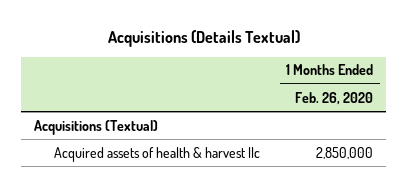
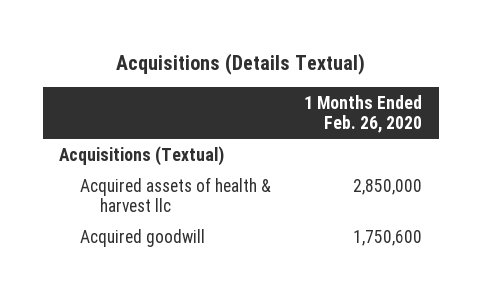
none -> [79,228,205,247] Acquired goodwill

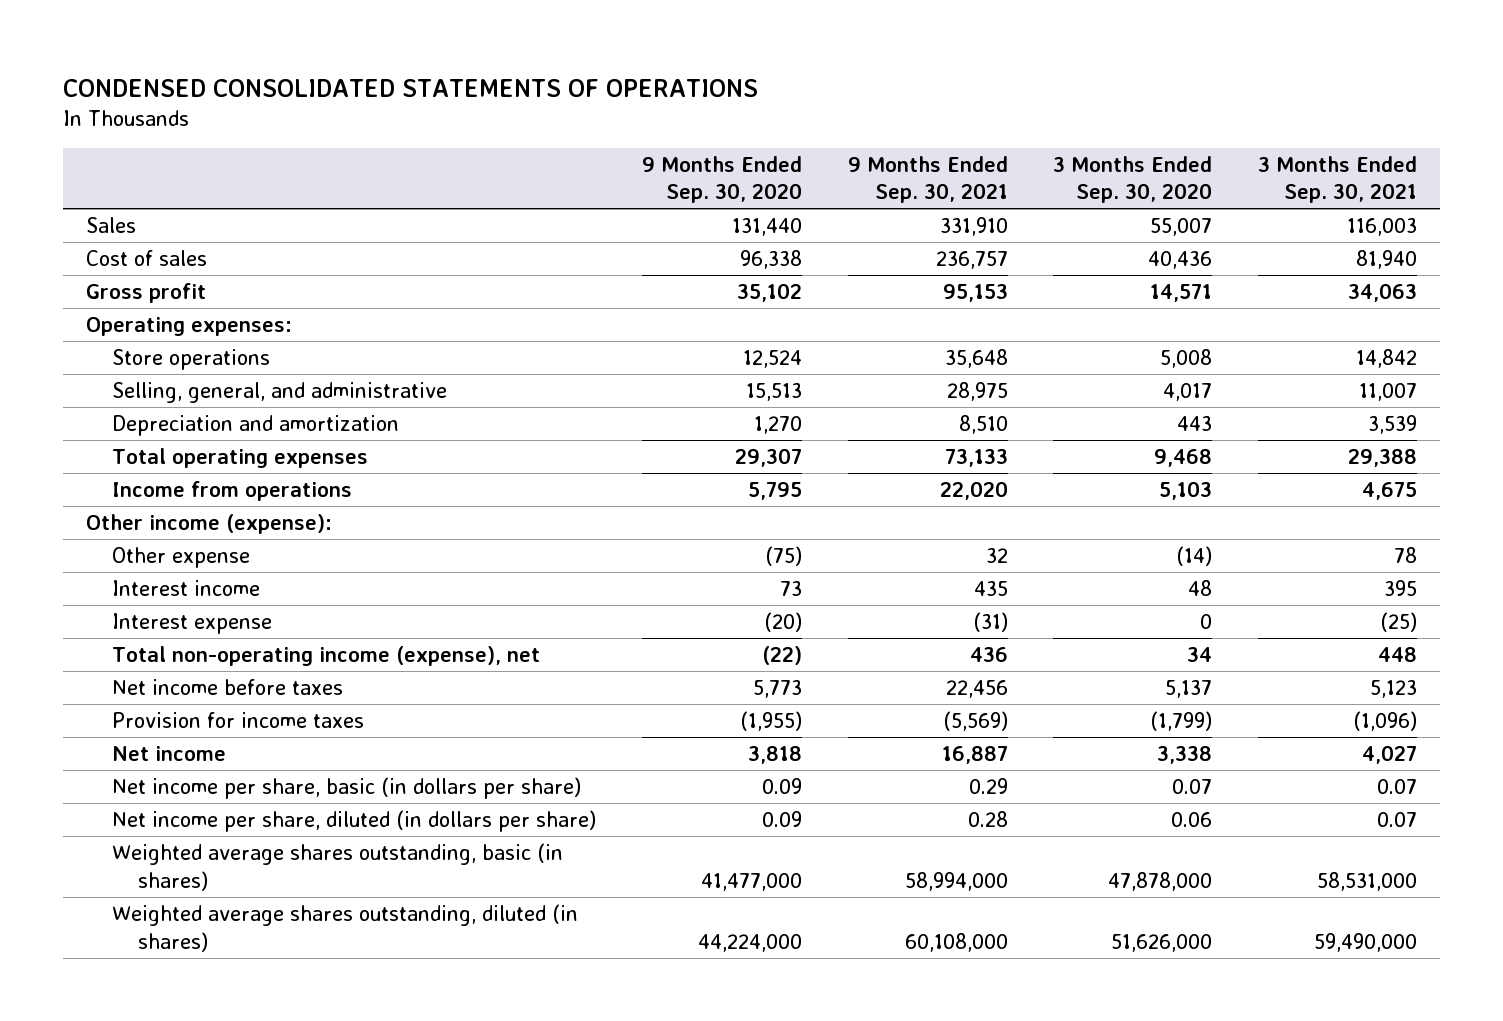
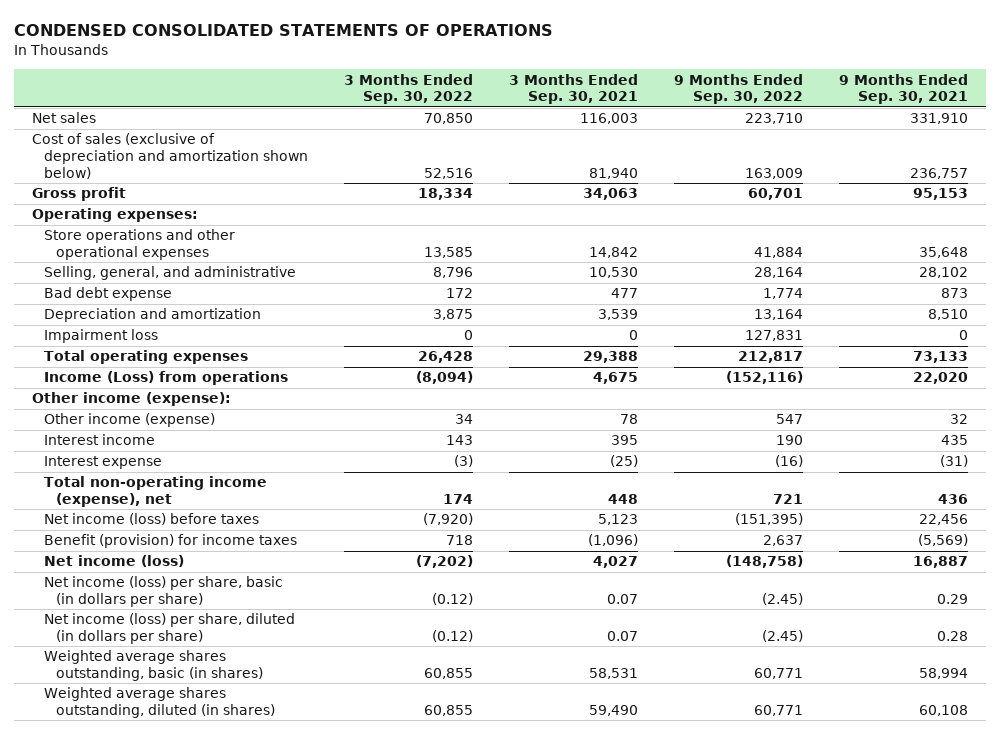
[641,155,802,204] 9 Months Ended Sep. 30, 2020 -> none
[1053,155,1213,204] 3 Months Ended Sep. 30, 2020 -> none
none -> [344,73,474,105] 3 Months Ended Sep. 30, 2022
none -> [673,73,803,105] 9 Months Ended Sep. 30, 2022
[85,216,136,233] Sales -> [32,112,97,124] Net sales
[85,249,207,266] Cost of sales -> [32,133,309,179] Cost of sales (exclusive of depreciation and amortization shown below)
[112,348,271,370] Store operations -> [44,229,236,261] Store operations and other operational expenses
[946,381,1008,401] 28,975 -> [918,267,968,279] 28,102
[1359,382,1418,401] 11,007 -> [588,267,638,279] 10,530
none -> [44,287,173,302] Bad debt expense
none -> [44,329,159,344] Impairment loss
[112,480,353,501] Income from operations -> [44,371,289,386] Income (Loss) from operations
[112,546,251,568] Other expense -> [44,413,216,428] Other income (expense)
[112,678,344,695] Net income before taxes -> [44,513,260,526] Net income (loss) before taxes
[112,711,365,728] Provision for income taxes -> [44,534,298,549] Benefit (provision) for income taxes
[112,745,227,761] Net income -> [44,555,185,568] Net income (loss)
[112,776,582,799] Net income per share, basic (in dollars per share) -> [44,576,284,608] Net income (loss) per share, basic (in dollars per share)
[112,809,597,832] Net income per share, diluted (in dollars per share) -> [44,613,296,645] Net income (loss) per share, diluted (in dollars per share)
[904,871,1008,891] 58,994,000 -> [918,668,968,680] 58,994
[1317,871,1418,891] 58,531,000 -> [588,668,638,680] 58,531
[904,932,1008,952] 60,108,000 -> [918,705,968,717] 60,108
[1314,932,1418,952] 59,490,000 -> [588,705,638,717] 59,490

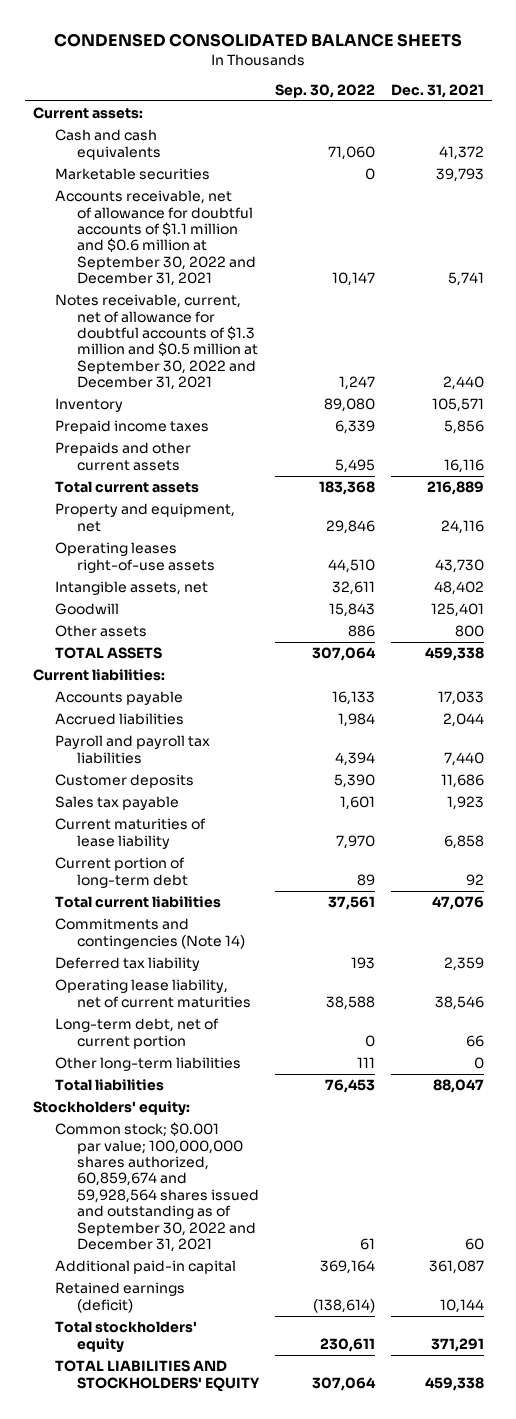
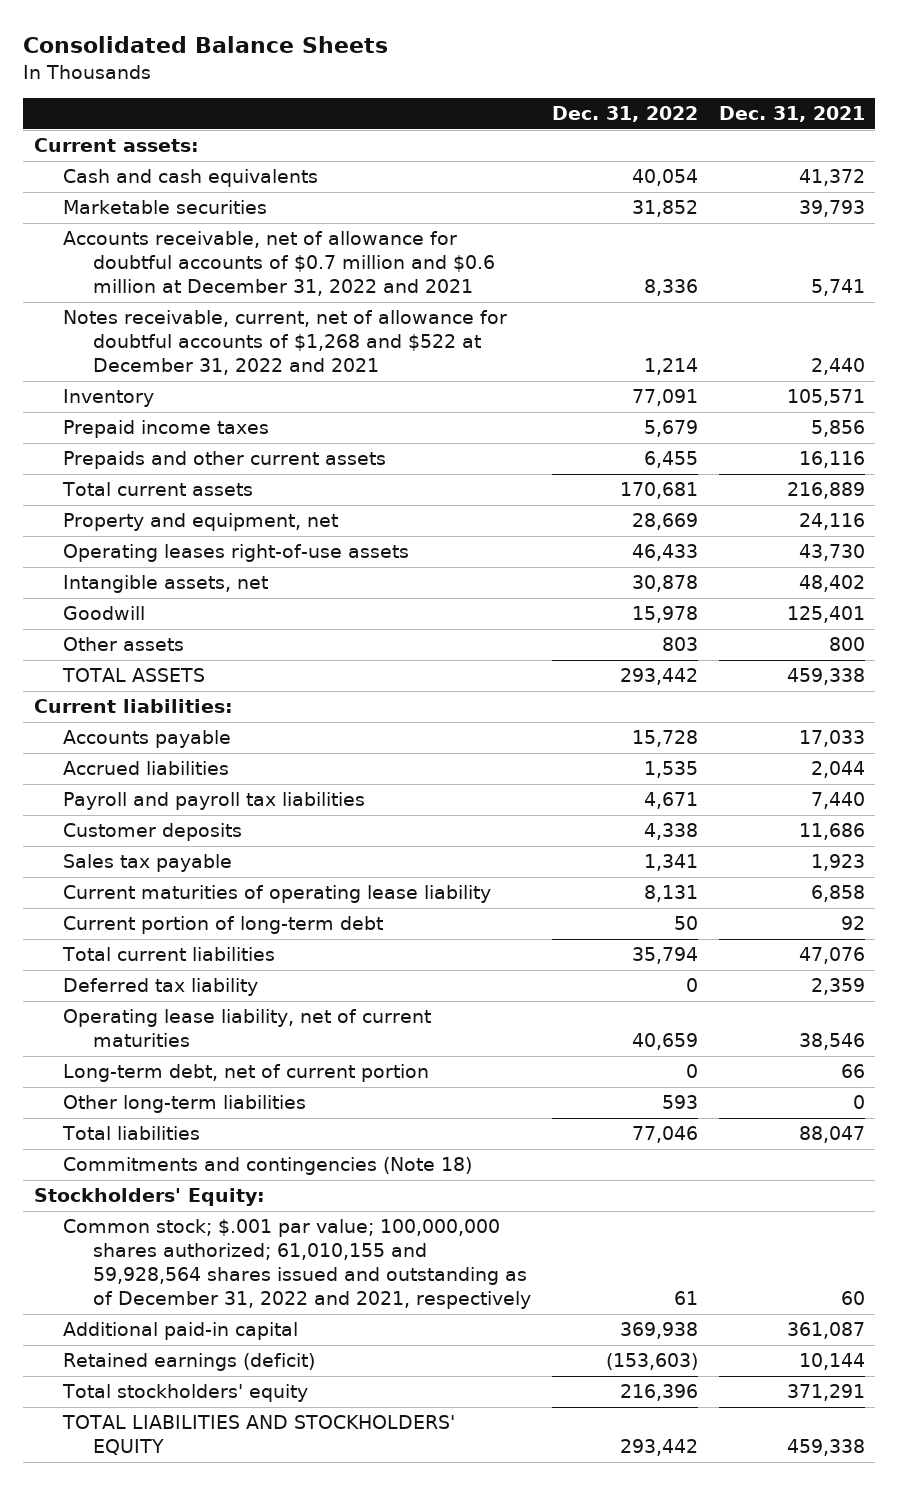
[54,33,463,48] CONDENSED CONSOLIDATED BALANCE SHEETS -> [23,35,389,53] Consolidated Balance Sheets
[274,83,375,98] Sep. 30, 2022 -> none
none -> [551,106,698,123] Dec. 31, 2022
[54,190,256,287] Accounts receivable, net of allowance for doubtful accounts of $1.1 million and $0.6 million at September 30, 2022 and December 31, 2021 -> [63,231,495,297] Accounts receivable, net of allowance for doubtful accounts of $0.7 million and $0.6 million at December 31, 2022 and 2021
[54,294,258,391] Notes receivable, current, net of allowance for doubtful accounts of $1.3 million and $0.5 million at September 30, 2022 and December 31, 2021 -> [63,310,508,376] Notes receivable, current, net of allowance for doubtful accounts of $1,268 and $522 at December 31, 2022 and 2021
[54,818,206,849] Current maturities of lease liability -> [63,885,492,904] Current maturities of operating lease liability
[54,918,245,949] Commitments and contingencies (Note 14) -> none
none -> [63,1157,473,1176] Commitments and contingencies (Note 18)
[32,1101,190,1117] Stockholders' equity: -> [33,1188,265,1207] Stockholders' Equity:
[54,1122,259,1253] Common stock; $0.001 par value; 100,000,000 shares authorized, 60,859,674 and 59,928,564 shares issued and outstanding as of September 30, 2022 and December 31, 2021 -> [63,1219,531,1310] Common stock; $.001 par value; 100,000,000 shares authorized; 61,010,155 and 59,928,564 shares issued and outstanding as of December 31, 2022 and 2021, respectively

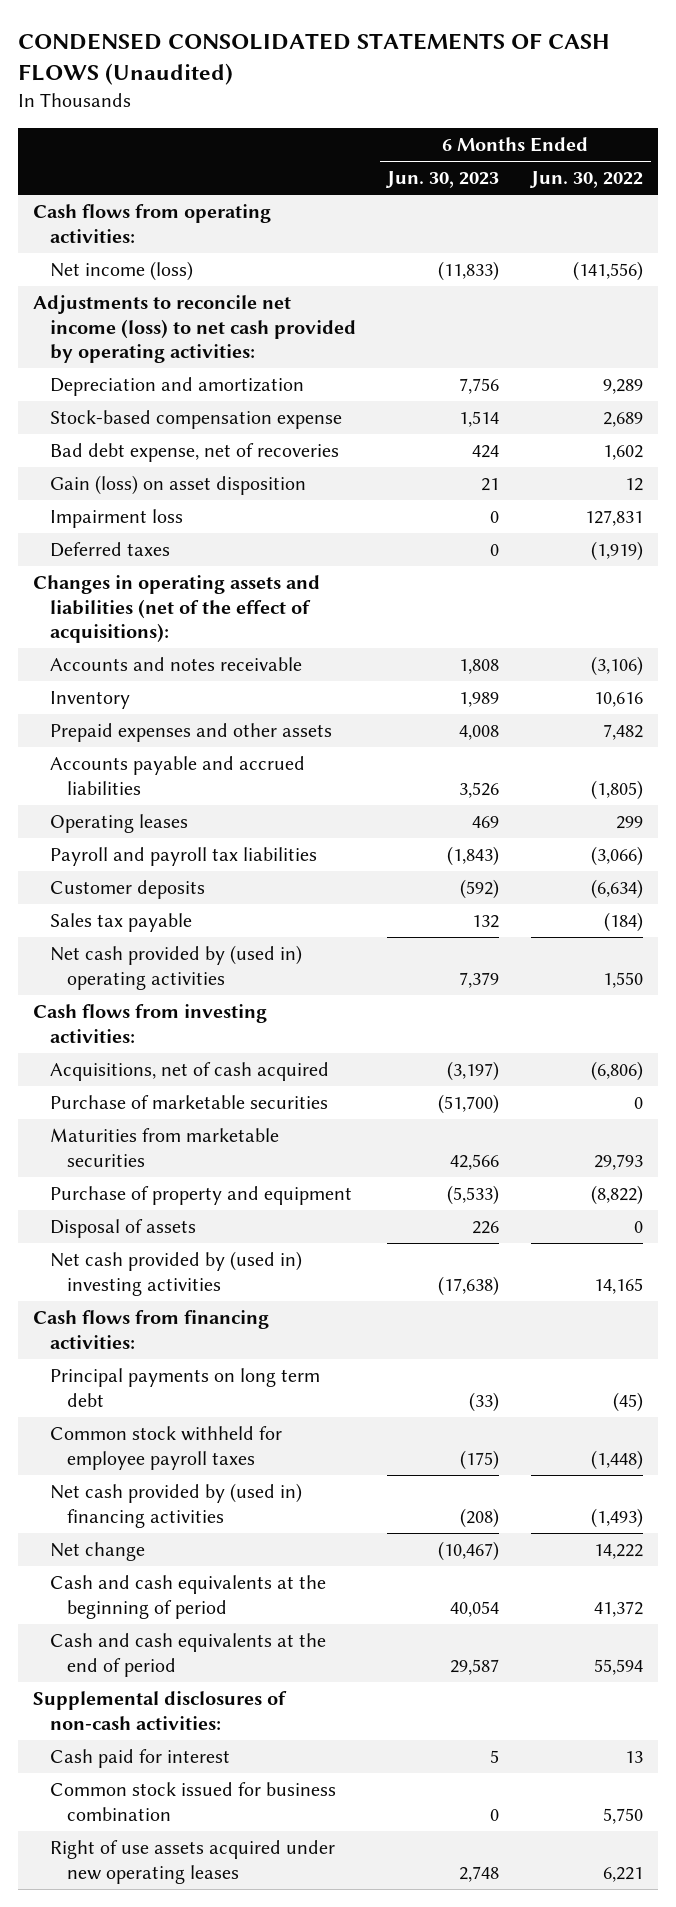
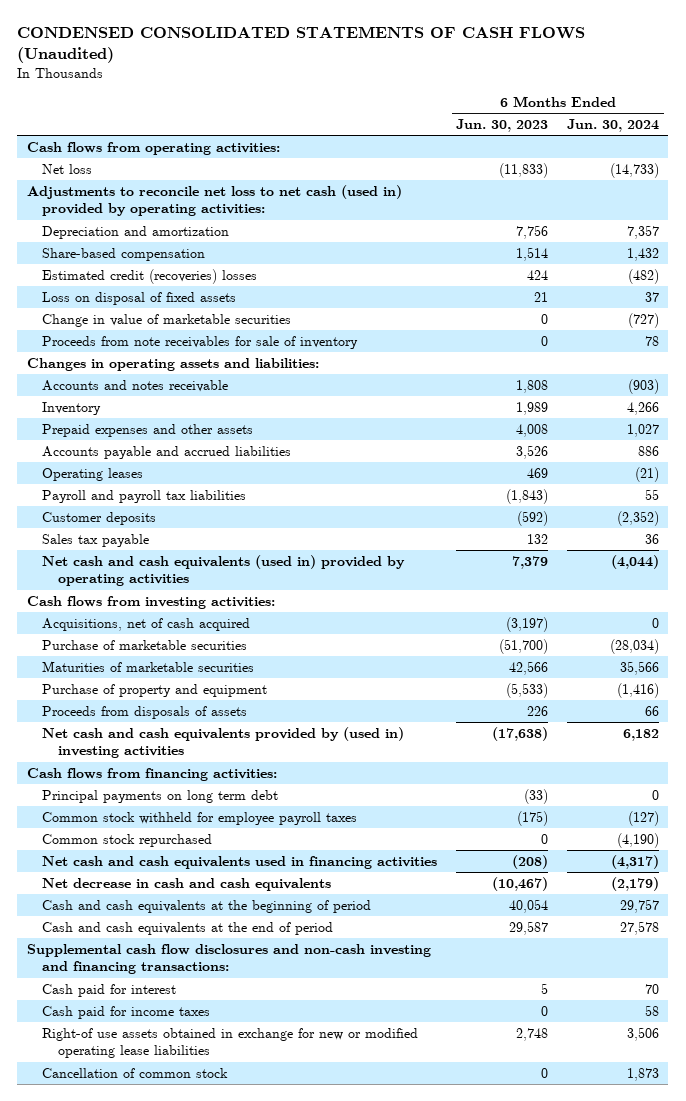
[528,171,643,189] Jun. 30, 2022 -> none
none -> [567,118,660,132] Jun. 30, 2024
[50,261,194,282] Net income (loss) -> [42,163,93,174] Net loss
[33,295,357,364] Adjustments to reconcile net income (loss) to net cash provided by operating activities: -> [26,184,402,217] Adjustments to reconcile net loss to net cash (used in) provided by operating activities:
[50,509,184,529] Impairment loss -> none
[50,542,171,558] Deferred taxes -> none
[50,410,343,430] Stock-based compensation expense -> [42,247,206,261] Share-based compensation
[50,443,340,463] Bad debt expense, net of recoveries -> [42,268,258,284] Estimated credit (recoveries) losses
[50,475,307,496] Gain (loss) on asset disposition -> [42,291,237,305] Loss on disposal of fixed assets
none -> [42,313,292,327] Change in value of marketable securities
none -> [42,335,359,349] Proceeds from note receivables for sale of inventory
[33,575,321,644] Changes in operating assets and liabilities (net of the effect of acquisitions): -> [26,357,319,371] Changes in operating assets and liabilities:
[50,945,303,990] Net cash provided by (used in) operating activities -> [42,554,406,587] Net cash and cash equivalents (used in) provided by operating activities
[50,1128,280,1167] Maturities from marketable securities -> [42,660,255,672] Maturities of marketable securities
[50,1219,197,1239] Disposal of assets -> [42,705,248,719] Proceeds from disposals of assets
[50,1251,303,1296] Net cash provided by (used in) investing activities -> [42,726,405,759] Net cash and cash equivalents provided by (used in) investing activities
none -> [42,833,213,847] Common stock repurchased
[50,1483,303,1528] Net cash provided by (used in) financing activities -> [42,855,438,869] Net cash and cash equivalents used in financing activities
[50,1542,146,1562] Net change -> [42,877,332,891] Net decrease in cash and cash equivalents
[33,1691,288,1730] Supplemental disclosures of non-cash activities: -> [26,943,431,975] Supplemental cash flow disclosures and non-cash investing and financing transactions:
[50,1782,337,1821] Common stock issued for business combination -> none
none -> [42,1005,211,1019] Cash paid for income taxes
[50,1840,336,1884] Right of use assets acquired under new operating leases -> [42,1027,419,1059] Right-of use assets obtained in exchange for new or modified operating lease liabilities
none -> [42,1067,229,1078] Cancellation of common stock

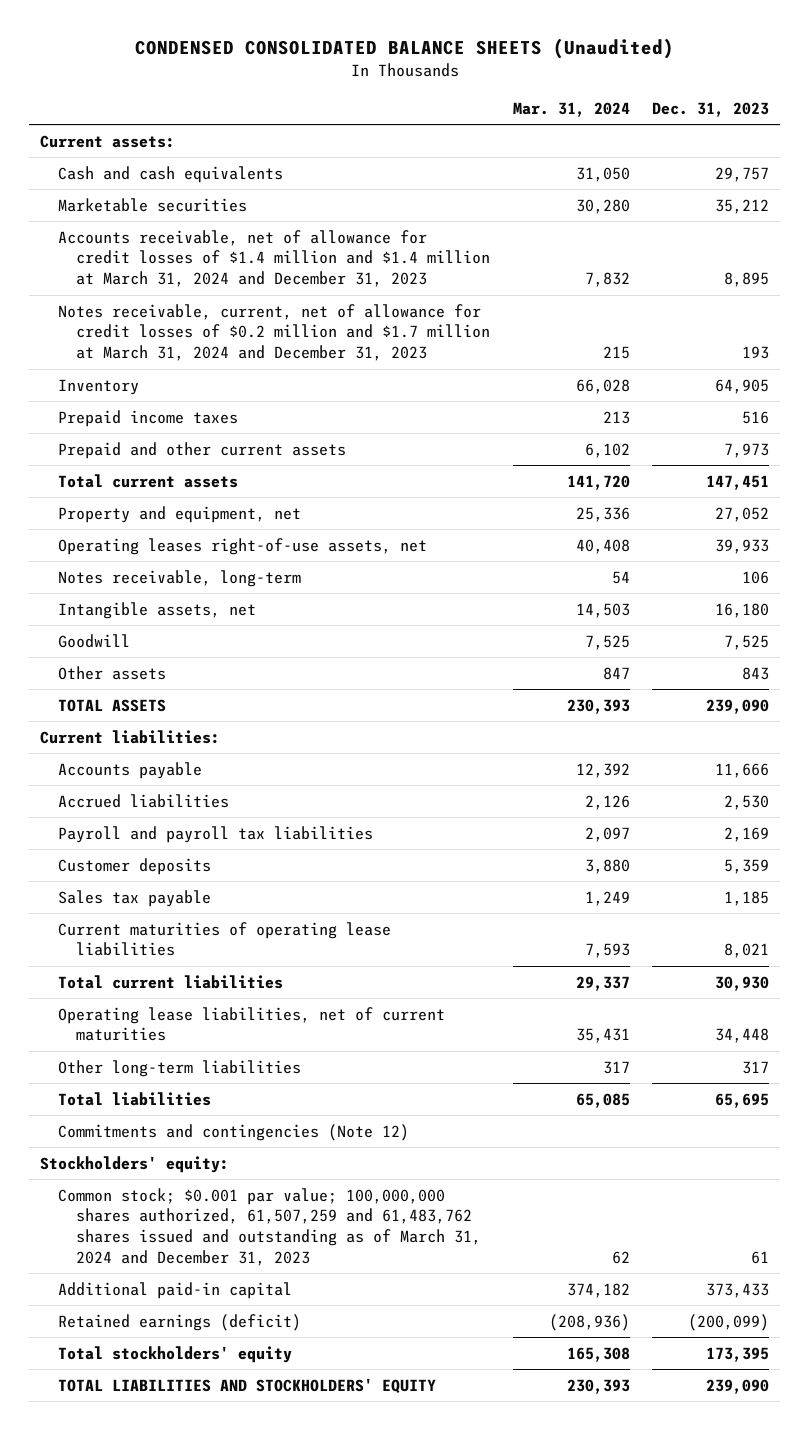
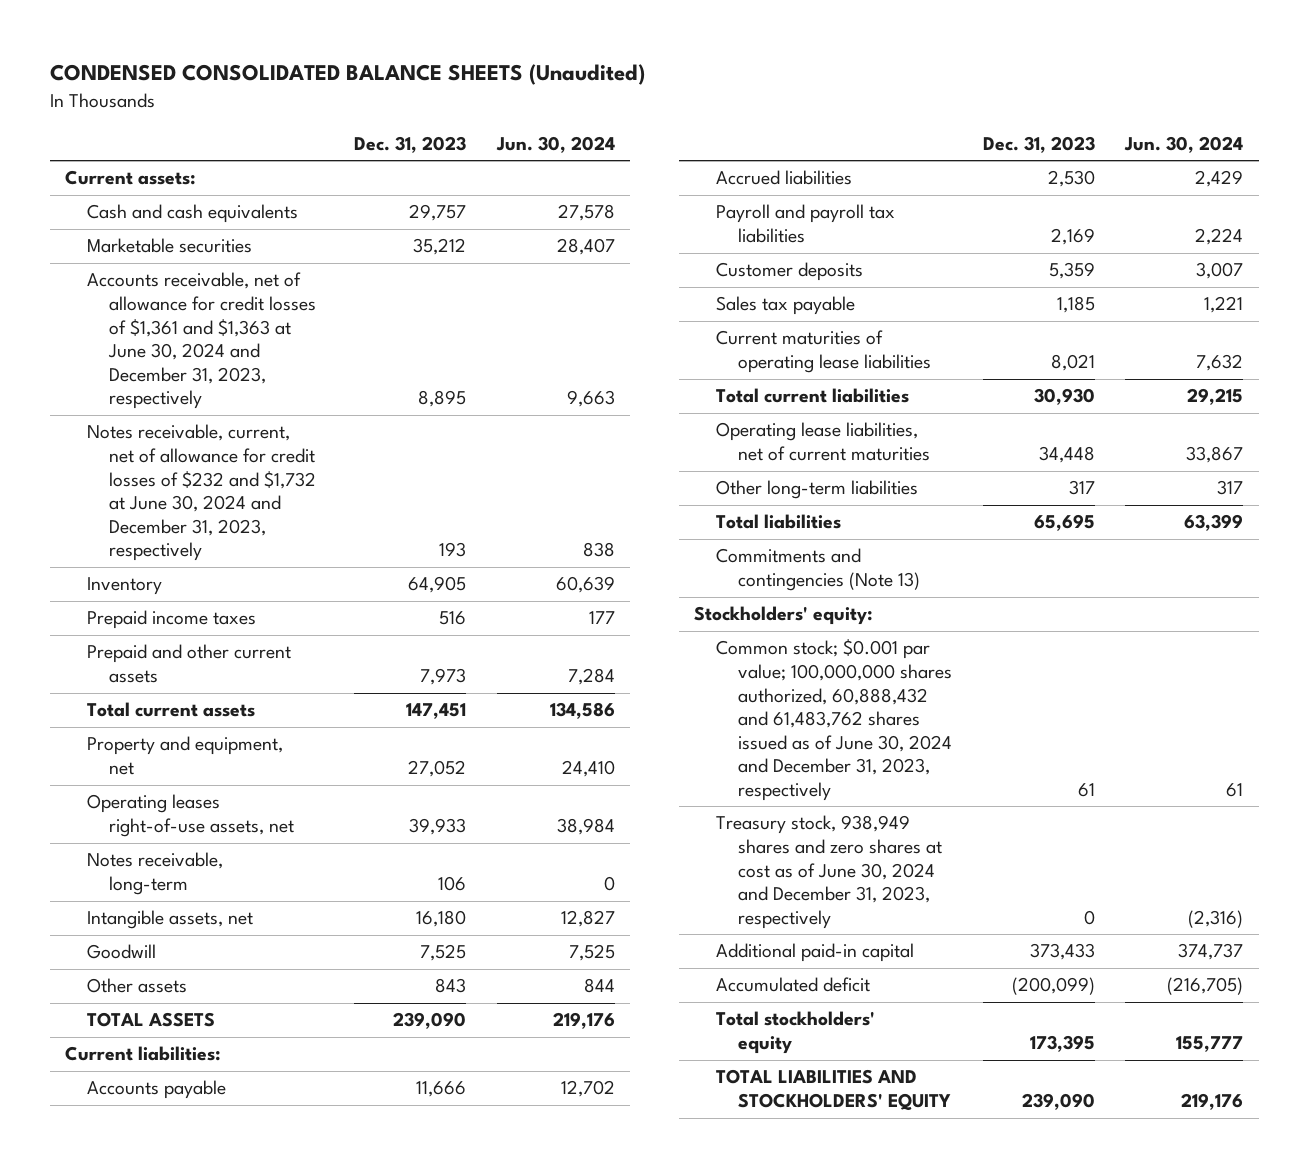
[512,101,630,117] Mar. 31, 2024 -> none
none -> [495,135,615,153] Jun. 30, 2024
[58,229,491,288] Accounts receivable, net of allowance for credit losses of $1.4 million and $1.4 million at March 31, 2024 and December 31, 2023 -> [87,272,317,410] Accounts receivable, net of allowance for credit losses of $1,361 and $1,363 at June 30, 2024 and December 31, 2023, respectively
[58,303,491,362] Notes receivable, current, net of allowance for credit losses of $0.2 million and $1.7 million at March 31, 2024 and December 31, 2023 -> [87,424,317,562] Notes receivable, current, net of allowance for credit losses of $232 and $1,732 at June 30, 2024 and December 31, 2023, respectively
[58,1123,410,1141] Commitments and contingencies (Note 12) -> [716,548,921,591] Commitments and contingencies (Note 13)
[58,1187,482,1266] Common stock; $0.001 par value; 100,000,000 shares authorized, 61,507,259 and 61,483,762 shares issued and outstanding as of March 31, 2024 and December 31, 2023 -> [716,639,953,801] Common stock; $0.001 par value; 100,000,000 shares authorized, 60,888,432 and 61,483,762 shares issued as of June 30, 2024 and December 31, 2023, respectively
none -> [716,815,943,929] Treasury stock, 938,949 shares and zero shares at cost as of June 30, 2024 and December 31, 2023, respectively
[58,1313,302,1331] Retained earnings (deficit) -> [716,977,871,993] Accumulated deficit

